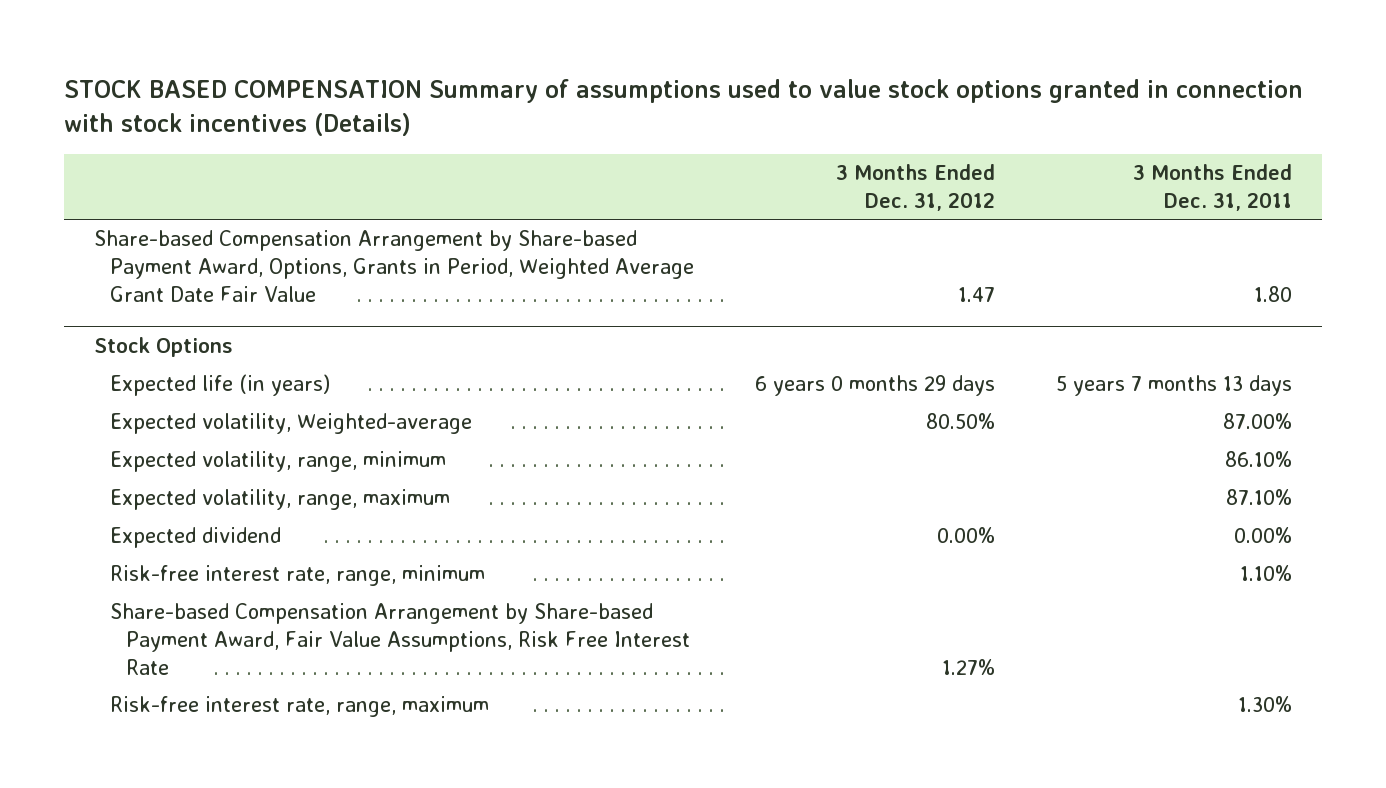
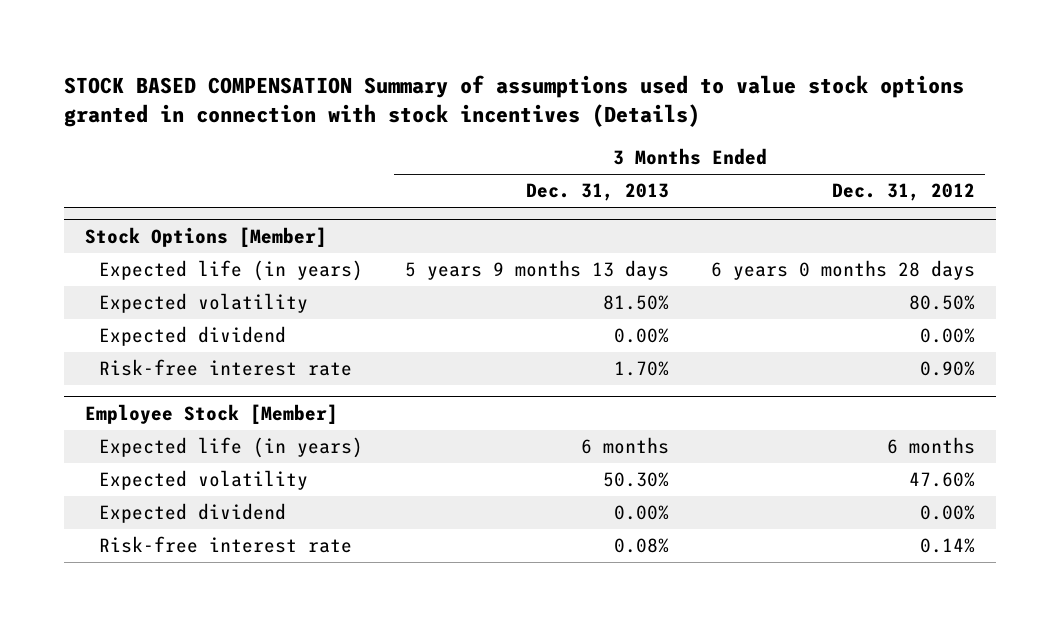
[1132,164,1292,212] 3 Months Ended Dec. 31, 2011 -> none
none -> [525,183,669,202] Dec. 31, 2013
[94,230,695,302] Share-based Compensation Arrangement by Share-based Payment Award, Options, Grants in Period, Weighted Average Grant Date Fair Value -> none
[110,451,447,473] Expected volatility, range, minimum -> none
[110,489,451,511] Expected volatility, range, maximum -> none
[94,337,234,358] Stock Options -> [84,227,327,248] Stock Options [Member]
[755,375,996,397] 6 years 0 months 29 days -> [710,260,975,281] 6 years 0 months 28 days
[110,413,473,435] Expected volatility, Weighted-average -> [98,293,308,314] Expected volatility
[110,565,486,587] Risk-free interest rate, range, minimum -> none
[110,696,490,718] Risk-free interest rate, range, maximum -> none
[110,603,691,675] Share-based Compensation Arrangement by Share-based Payment Award, Fair Value Assumptions, Risk Free Interest Rate -> [98,359,352,377] Risk-free interest rate
[942,658,996,675] 1.27% -> [919,361,975,377] 0.90%
none -> [84,404,338,425] Employee Stock [Member]
none -> [98,437,363,459] Expected life (in years)
none -> [98,470,308,491] Expected volatility
none -> [98,503,286,524] Expected dividend
none -> [98,536,352,554] Risk-free interest rate

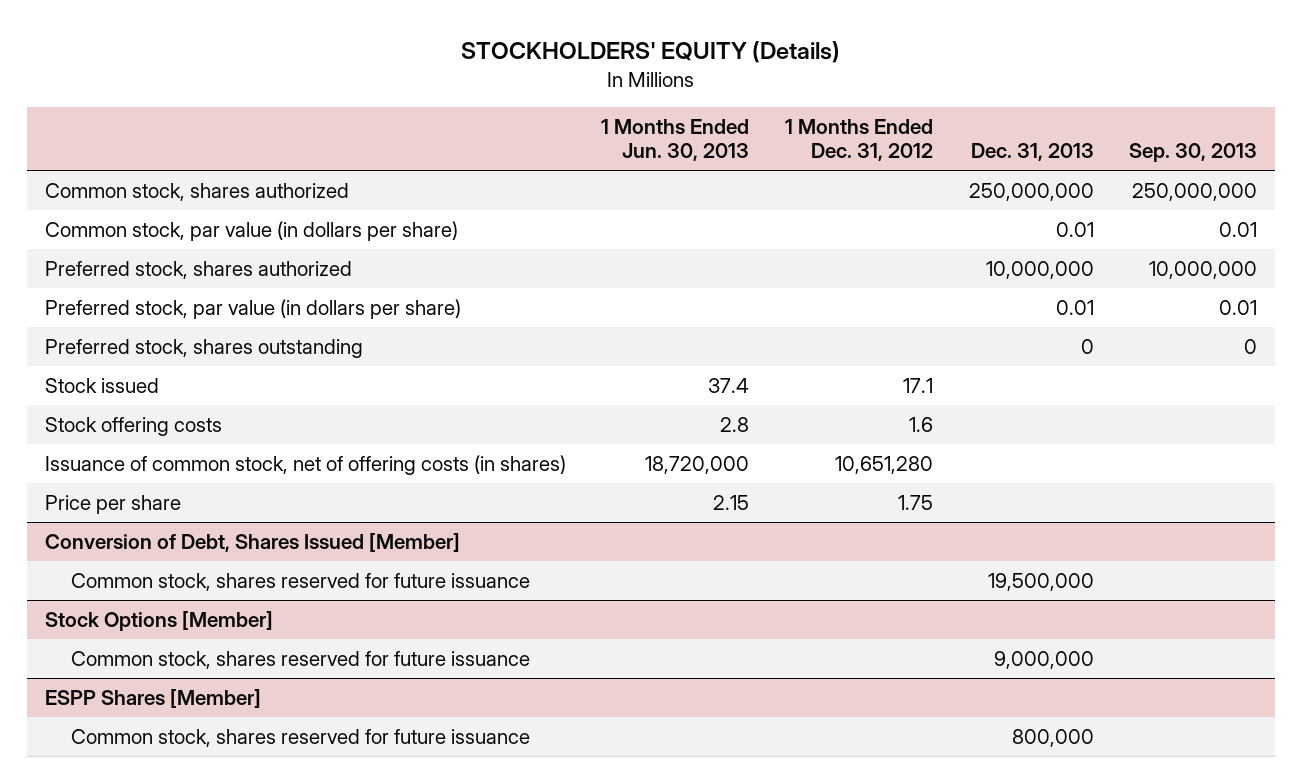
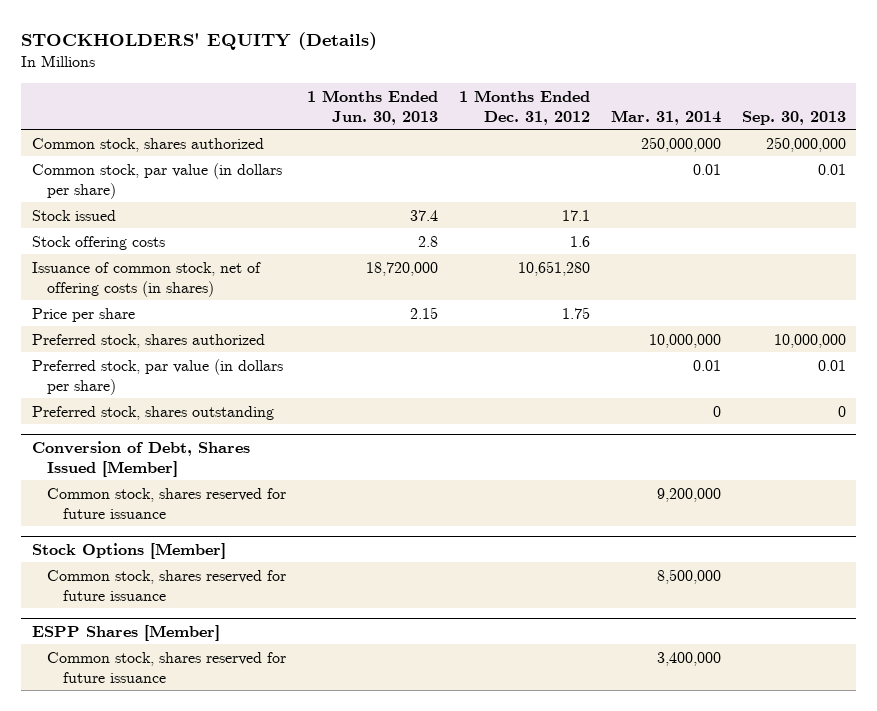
[970,143,1094,162] Dec. 31, 2013 -> none
none -> [610,109,721,125] Mar. 31, 2014
[44,261,352,280] Preferred stock, shares authorized -> [31,333,265,348] Preferred stock, shares authorized
[44,299,461,320] Preferred stock, par value (in dollars per share) -> [31,358,283,395] Preferred stock, par value (in dollars per share)
[44,339,363,359] Preferred stock, shares outstanding -> [31,405,274,420] Preferred stock, shares outstanding

